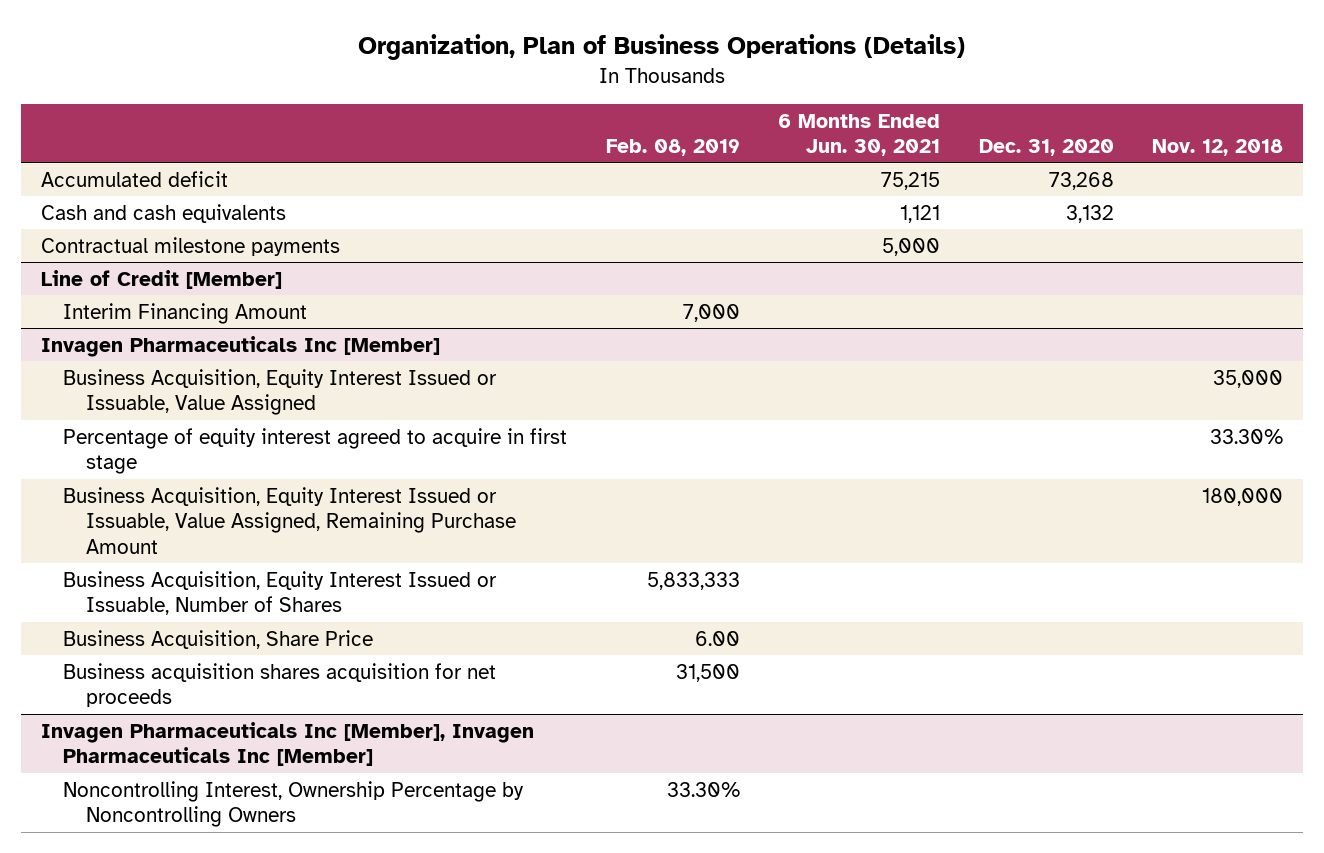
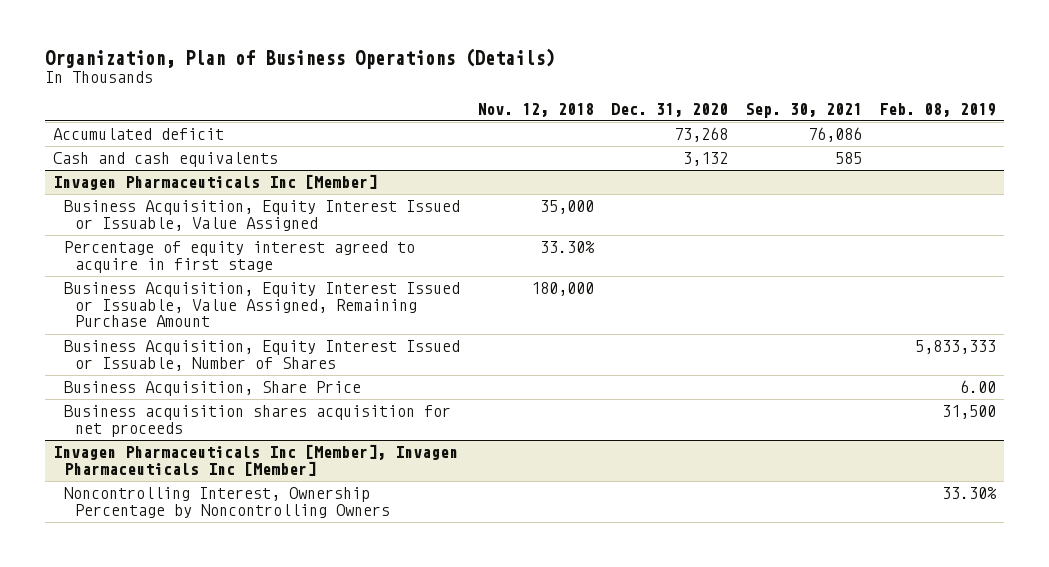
[778,113,941,157] 6 Months Ended Jun. 30, 2021 -> none
none -> [744,102,862,118] Sep. 30, 2021
[40,236,340,256] Contractual milestone payments -> none
[40,269,282,289] Line of Credit [Member] -> none
[63,302,308,324] Interim Financing Amount -> none

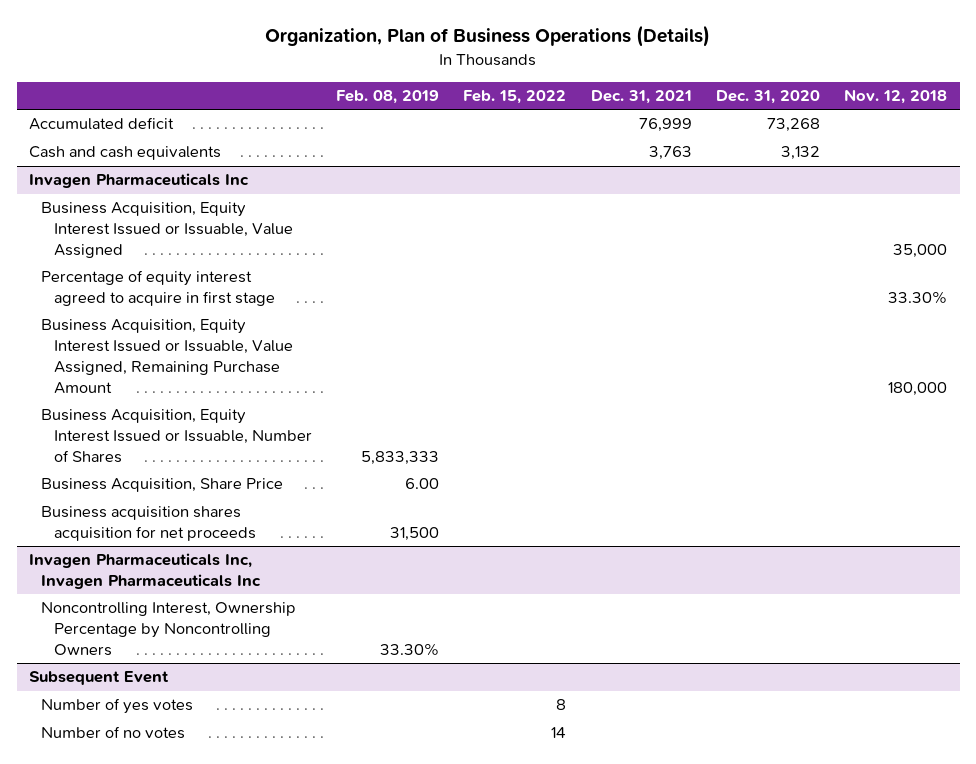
[744,102,862,118] Sep. 30, 2021 -> none
none -> [463,90,567,105] Feb. 15, 2022
none -> [590,90,692,105] Dec. 31, 2021
[53,174,378,191] Invagen Pharmaceuticals Inc [Member] -> [28,173,249,189] Invagen Pharmaceuticals Inc
[53,444,459,476] Invagen Pharmaceuticals Inc [Member], Invagen Pharmaceuticals Inc [Member] -> [28,553,262,590] Invagen Pharmaceuticals Inc, Invagen Pharmaceuticals Inc
none -> [28,671,169,686] Subsequent Event
none -> [41,698,194,715] Number of yes votes
none -> [41,726,186,740] Number of no votes

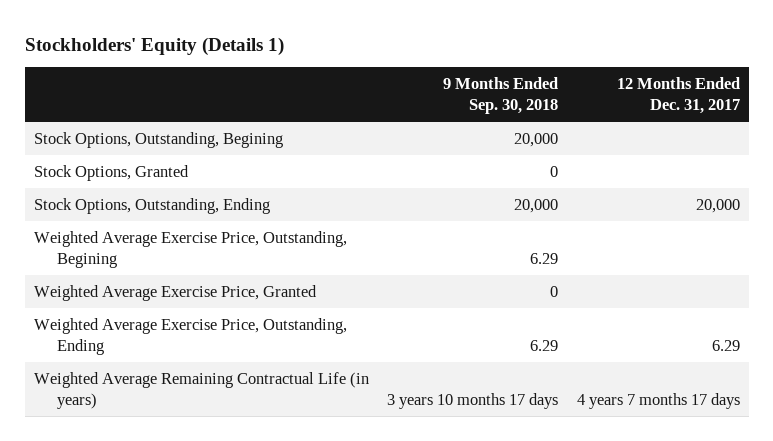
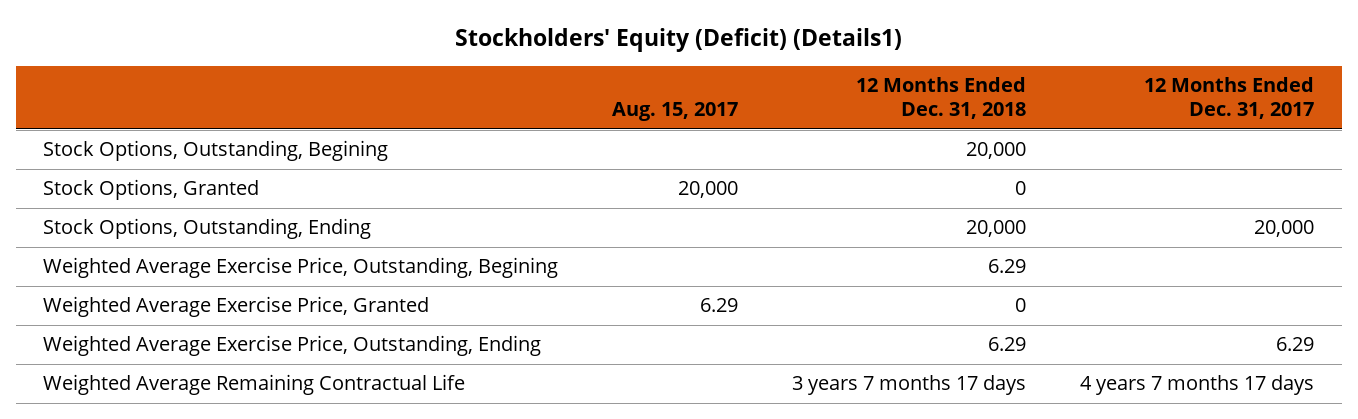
[24,36,284,56] Stockholders' Equity (Details 1) -> [454,28,902,53] Stockholders' Equity (Deficit) (Details1)
[443,77,559,114] 9 Months Ended Sep. 30, 2018 -> none
none -> [612,102,739,122] Aug. 15, 2017
none -> [856,76,1027,120] 12 Months Ended Dec. 31, 2018
[33,372,369,409] Weighted Average Remaining Contractual Life (in years) -> [43,374,466,396] Weighted Average Remaining Contractual Life

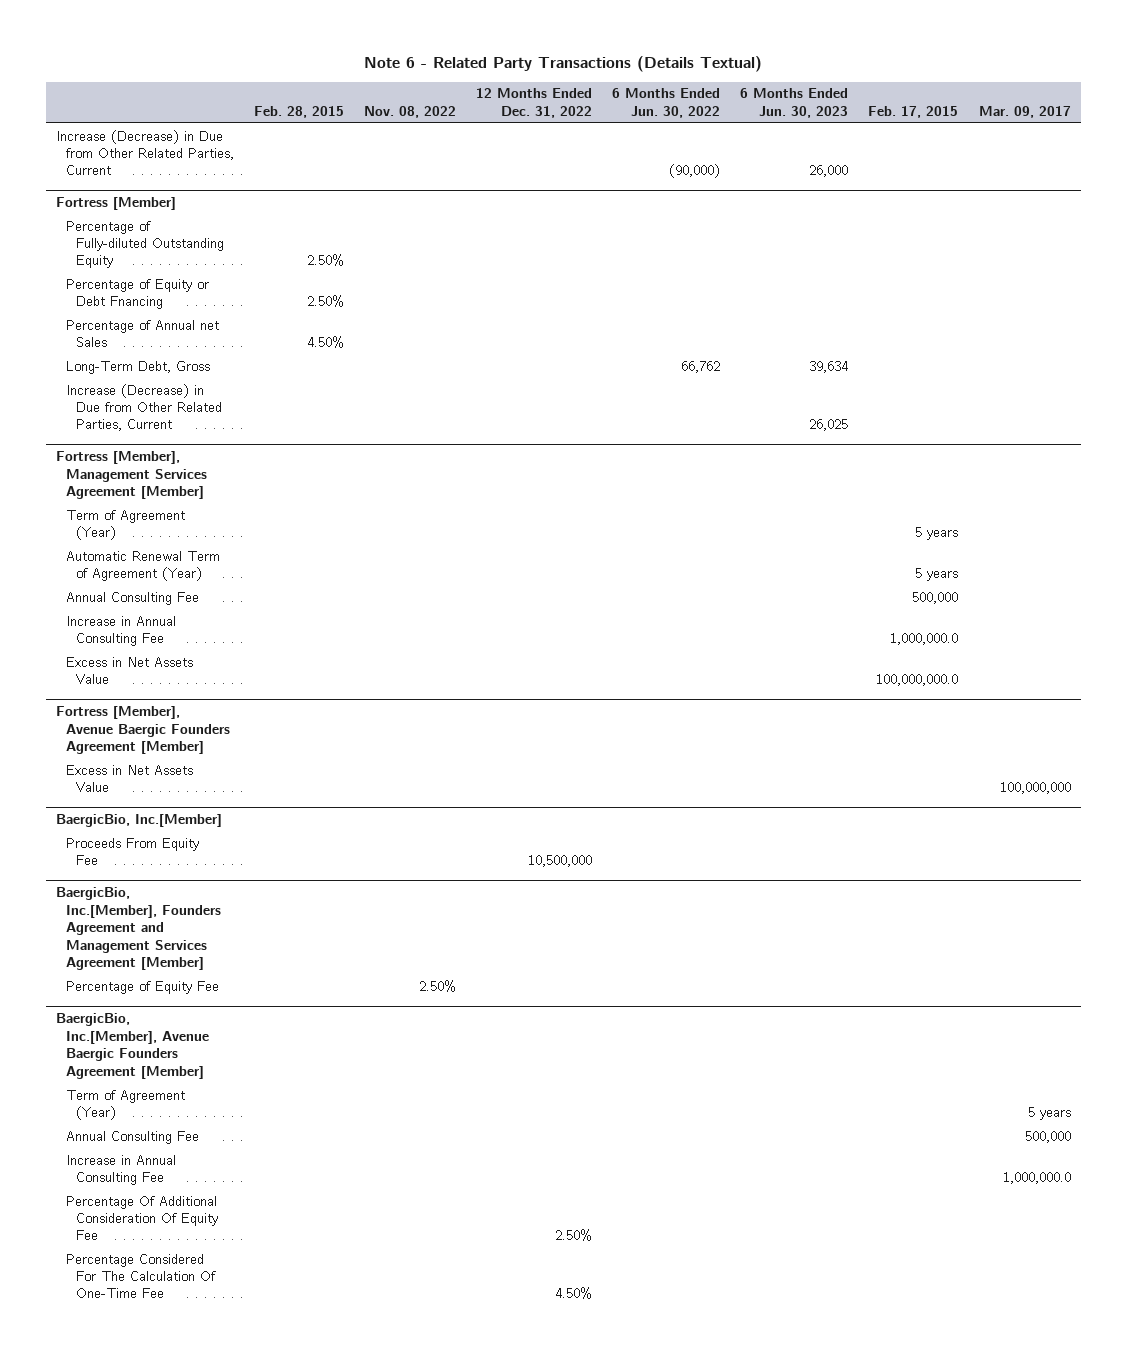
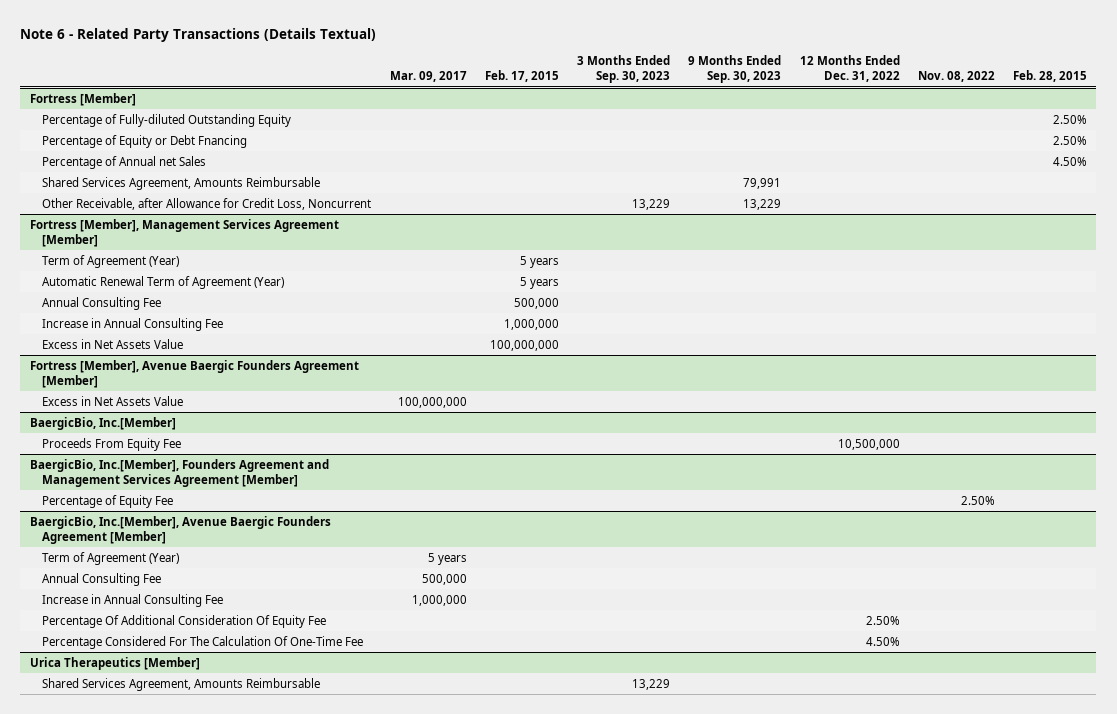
[612,88,721,118] 6 Months Ended Jun. 30, 2022 -> none
[740,88,849,118] 6 Months Ended Jun. 30, 2023 -> none
none -> [577,55,671,84] 3 Months Ended Sep. 30, 2023
none -> [688,55,782,84] 9 Months Ended Sep. 30, 2023
[56,129,235,176] Increase (Decrease) in Due from Other Related Parties, Current -> none
[66,360,211,374] Long-Term Debt, Gross -> none
[66,383,223,432] Increase (Decrease) in Due from Other Related Parties, Current -> none
none -> [42,176,321,190] Shared Services Agreement, Amounts Reimbursable
none -> [42,197,372,210] Other Receivable, after Allowance for Credit Loss, Noncurrent
[890,632,959,645] 1,000,000.0 -> [503,318,559,330] 1,000,000
[876,673,959,686] 100,000,000.0 -> [489,339,559,351] 100,000,000
[1002,1171,1071,1184] 1,000,000.0 -> [411,594,467,606] 1,000,000
none -> [29,656,200,670] Urica Therapeutics [Member]
none -> [42,677,321,691] Shared Services Agreement, Amounts Reimbursable

